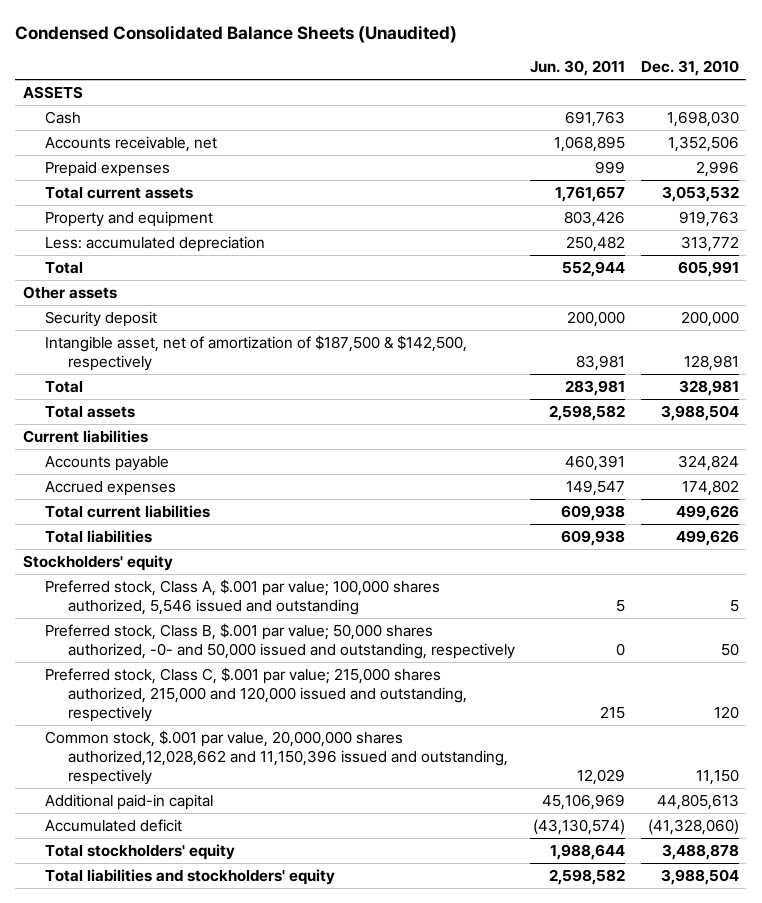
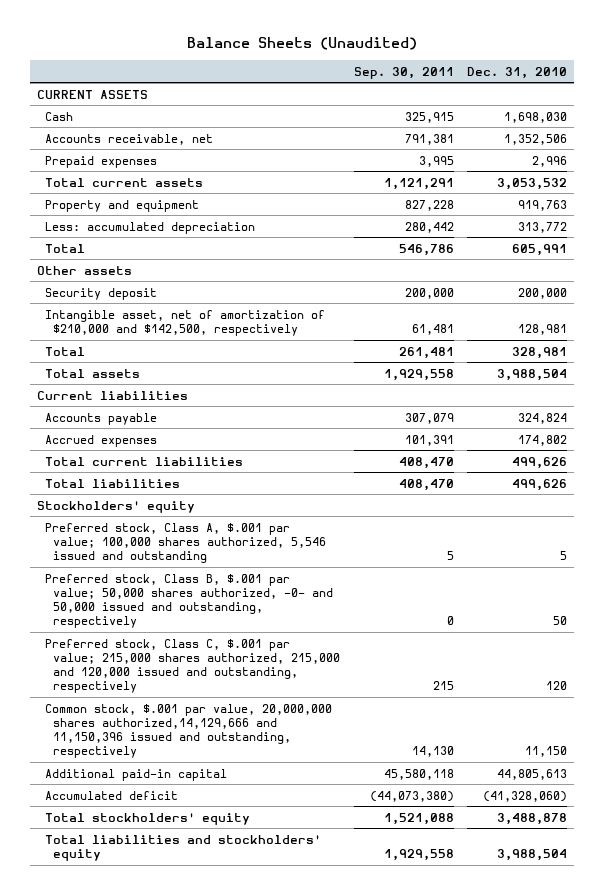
[15,25,458,44] Condensed Consolidated Balance Sheets (Unaudited) -> [186,37,417,51] Balance Sheets (Unaudited)
[530,60,626,77] Jun. 30, 2011 -> none
none -> [353,66,454,79] Sep. 30, 2011
[23,85,84,99] ASSETS -> [36,89,148,99] CURRENT ASSETS
[45,334,468,372] Intangible asset, net of amortization of $187,500 & $142,500, respectively -> [45,309,326,336] Intangible asset, net of amortization of $210,000 and $142,500, respectively
[45,729,508,786] Common stock, $.001 par value, 20,000,000 shares authorized,12,028,662 and 11,150,396 issued and outstanding, respectively -> [45,703,333,759] Common stock, $.001 par value, 20,000,000 shares authorized,14,129,666 and 11,150,396 issued and outstanding, respectively

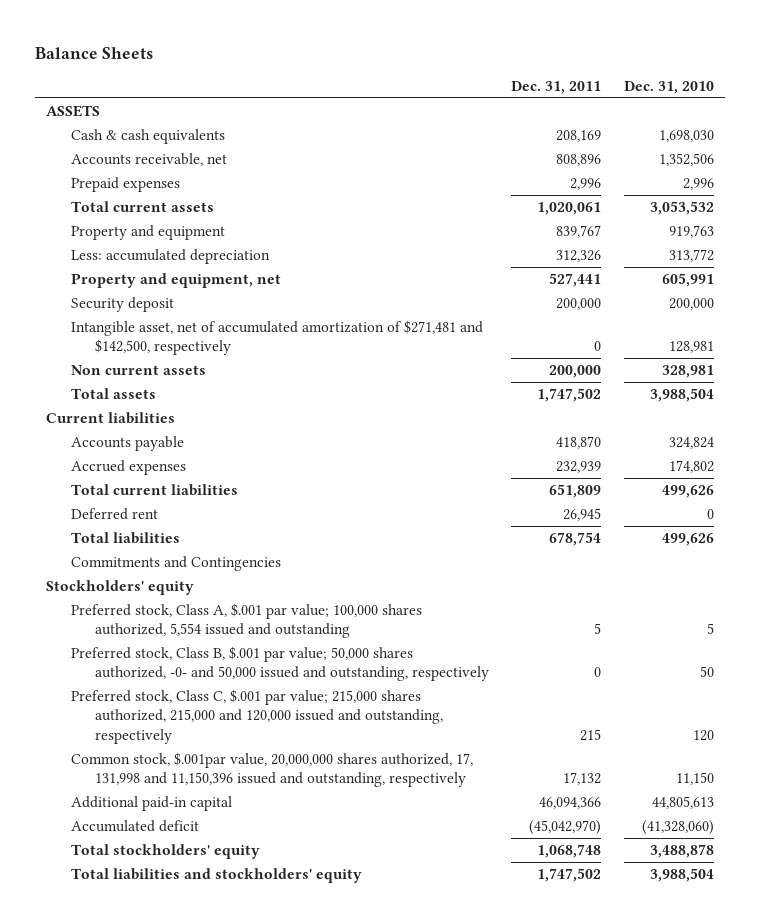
[186,37,417,51] Balance Sheets (Unaudited) -> [34,46,153,59] Balance Sheets
[353,66,454,79] Sep. 30, 2011 -> none
none -> [511,81,602,95] Dec. 31, 2011
[36,89,148,99] CURRENT ASSETS -> [45,104,100,117] ASSETS
[45,111,74,121] Cash -> [70,128,225,144] Cash & cash equivalents
[36,265,132,275] Other assets -> none
[45,243,86,253] Total -> [70,272,281,288] Property and equipment, net
[45,309,326,336] Intangible asset, net of amortization of $210,000 and $142,500, respectively -> [70,319,483,356] Intangible asset, net of accumulated amortization of $271,481 and $142,500, respectively
[45,346,86,356] Total -> [70,364,206,375] Non current assets
none -> [70,507,158,520] Deferred rent
none -> [70,555,281,571] Commitments and Contingencies
[45,522,327,564] Preferred stock, Class A, $.001 par value; 100,000 shares authorized, 5,546 issued and outstanding -> [70,602,422,639] Preferred stock, Class A, $.001 par value; 100,000 shares authorized, 5,554 issued and outstanding
[45,703,333,759] Common stock, $.001 par value, 20,000,000 shares authorized,14,129,666 and 11,150,396 issued and outstanding, respectively -> [70,751,473,788] Common stock, $.001par value, 20,000,000 shares authorized, 17, 131,998 and 11,150,396 issued and outstanding, respectively

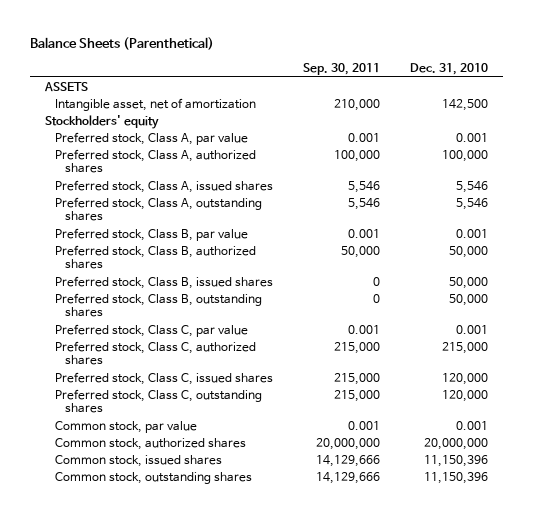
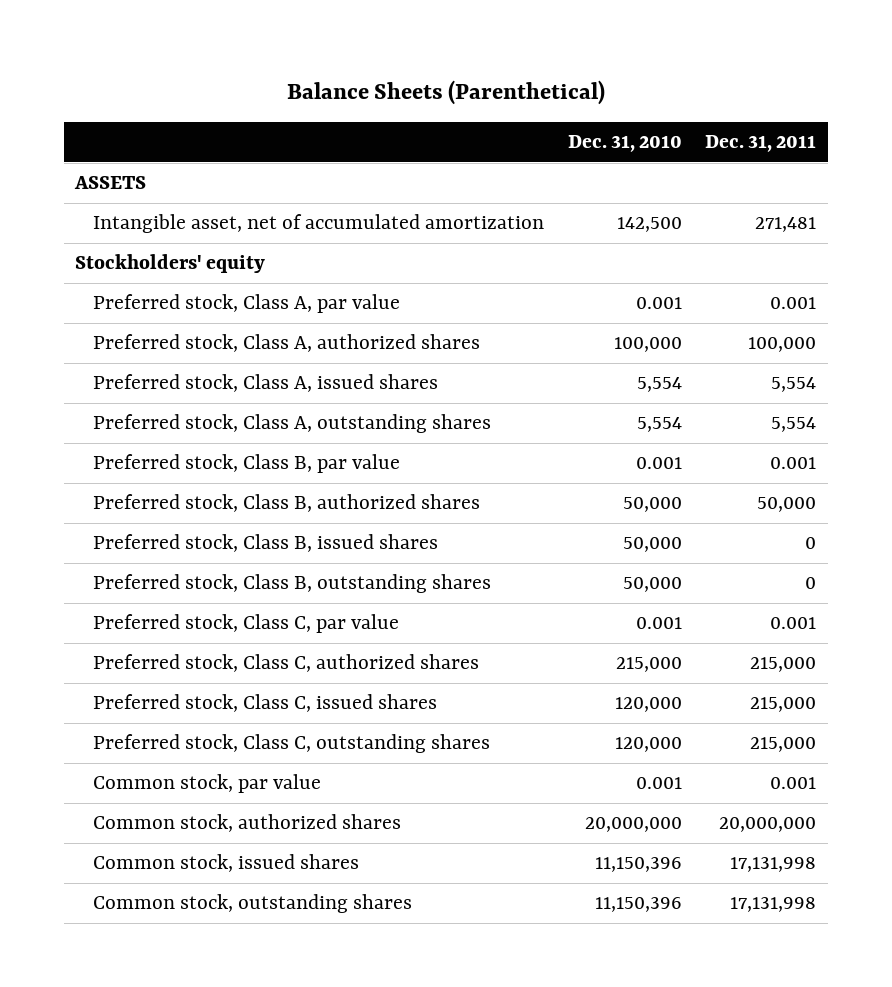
[302,62,380,75] Sep. 30, 2011 -> none
none -> [705,135,817,153] Dec. 31, 2011
[54,97,256,111] Intangible asset, net of amortization -> [93,214,545,234] Intangible asset, net of accumulated amortization
[455,180,488,193] 5,546 -> [636,377,682,393] 5,554
[455,197,488,210] 5,546 -> [636,417,682,433] 5,554

